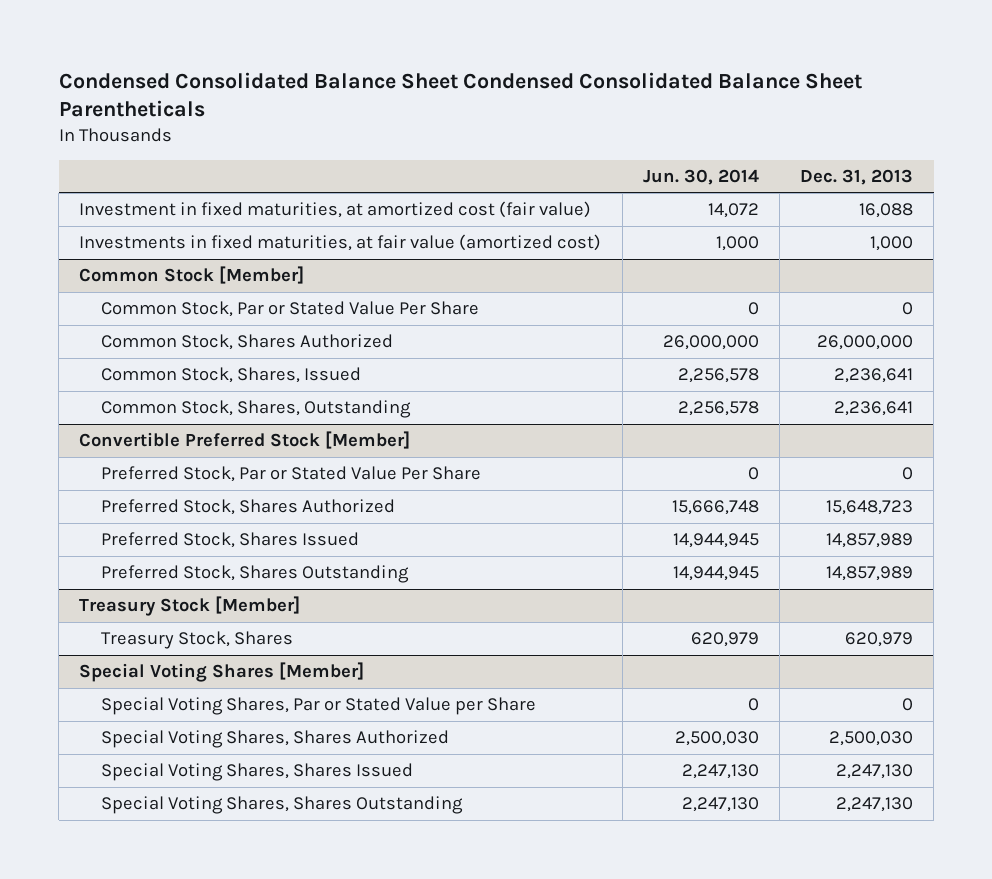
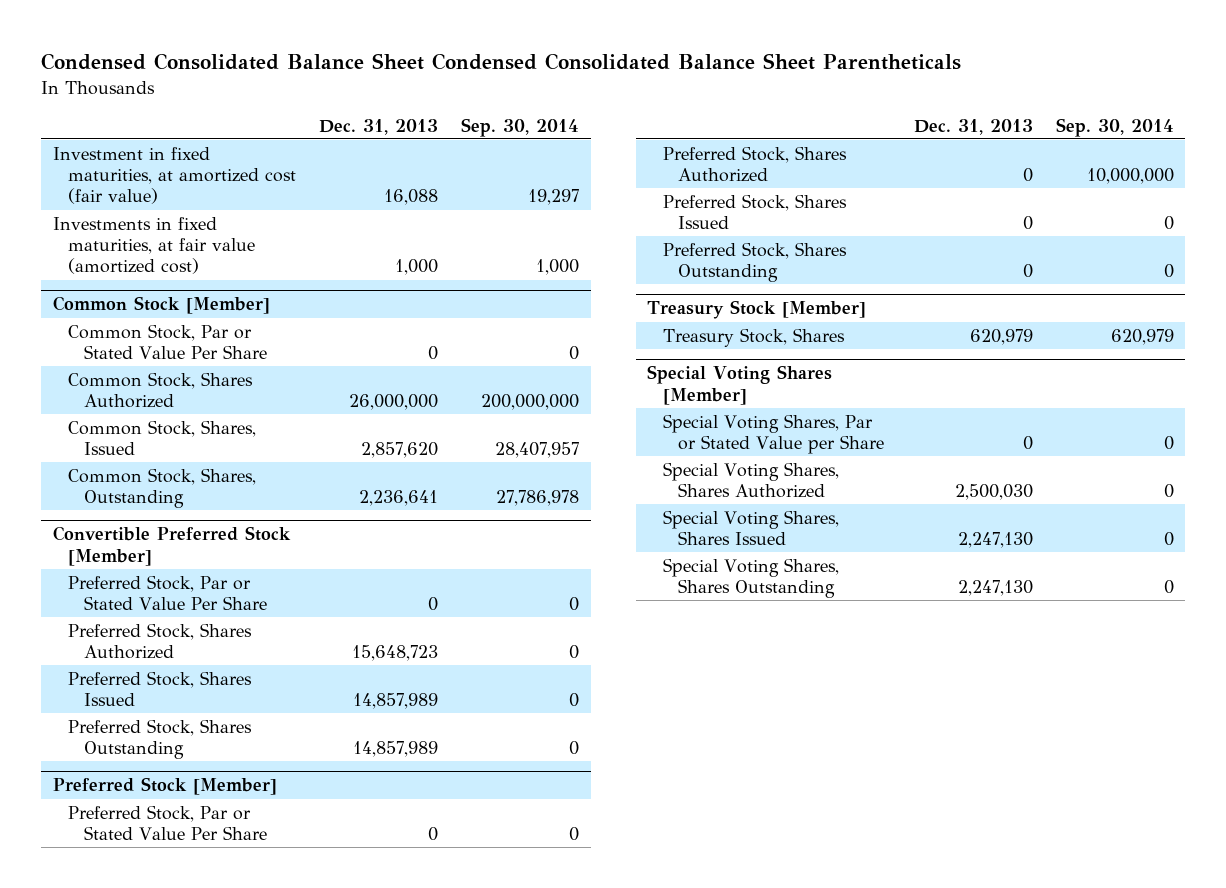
[642,168,759,185] Jun. 30, 2014 -> none
none -> [461,117,580,137] Sep. 30, 2014
[833,368,913,384] 2,236,641 -> [361,442,439,459] 2,857,620
none -> [52,777,277,796] Preferred Stock [Member]
none -> [68,804,267,841] Preferred Stock, Par or Stated Value Per Share
none -> [662,145,847,183] Preferred Stock, Shares Authorized
none -> [662,193,847,230] Preferred Stock, Shares Issued
none -> [662,241,847,283] Preferred Stock, Shares Outstanding

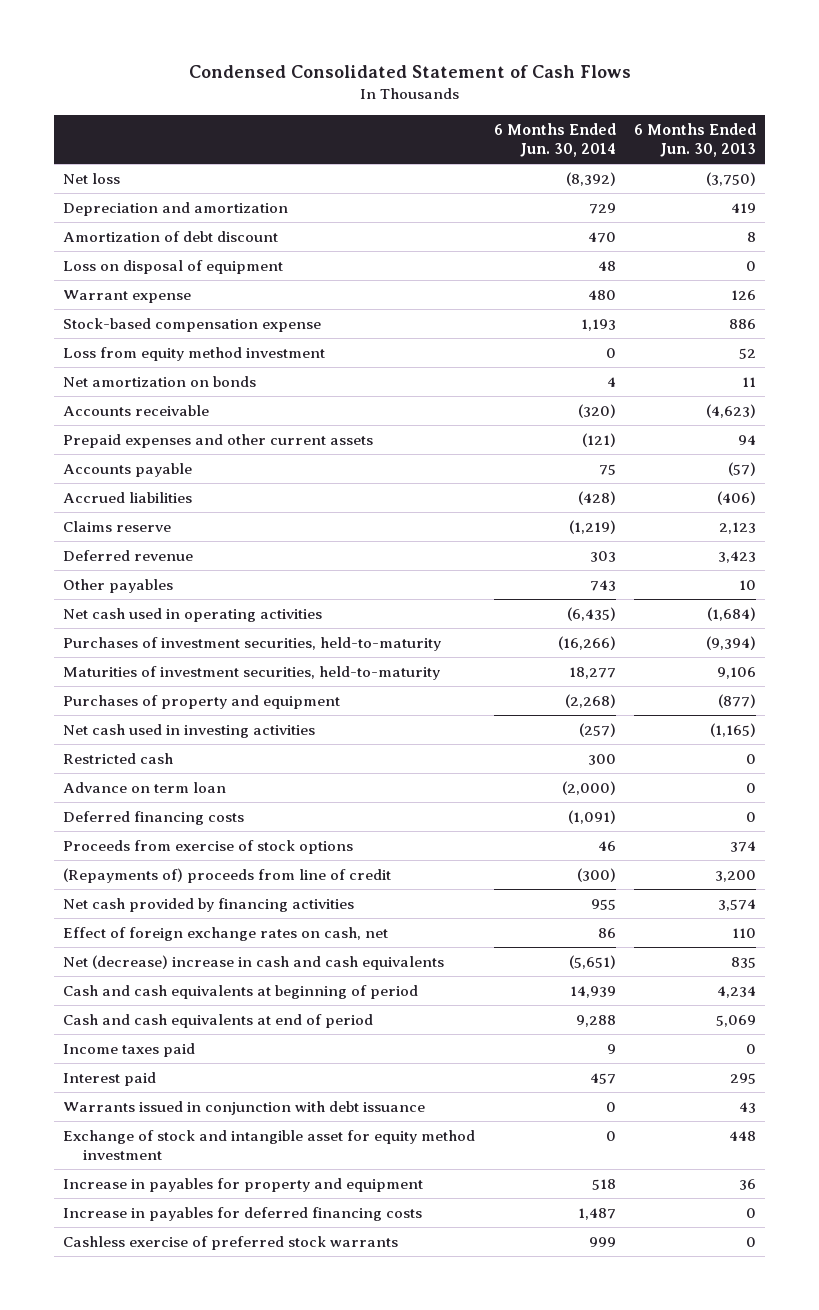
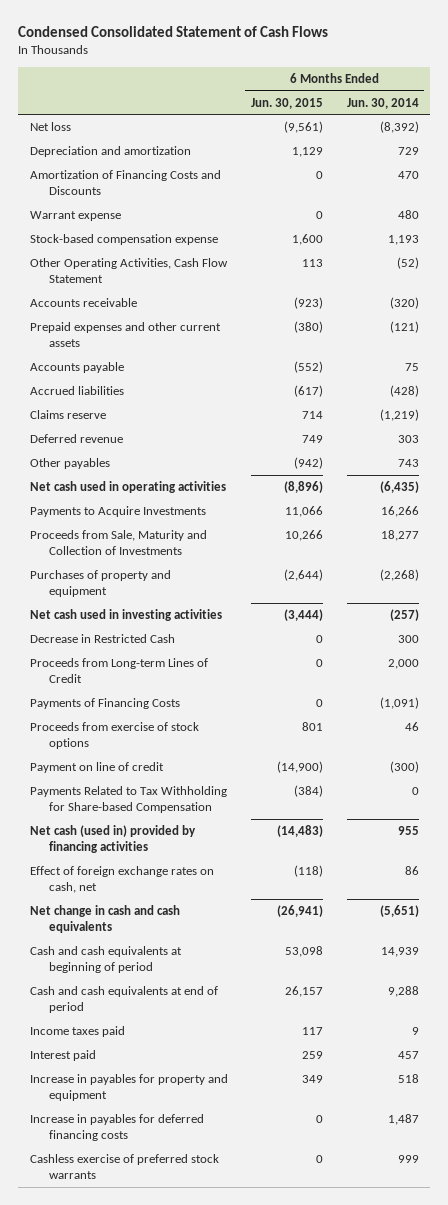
[634,122,757,158] 6 Months Ended Jun. 30, 2013 -> none
none -> [251,97,324,109] Jun. 30, 2015
[63,230,279,242] Amortization of debt discount -> none
[63,259,284,274] Loss on disposal of equipment -> none
none -> [29,169,221,195] Amortization of Financing Costs and Discounts
[63,346,326,361] Loss from equity method investment -> none
[63,375,257,387] Net amortization on bonds -> none
none -> [29,257,228,283] Other Operating Activities, Cash Flow Statement
[63,636,442,651] Purchases of investment securities, held-to-maturity -> none
none -> [29,505,206,517] Payments to Acquire Investments
[63,665,441,680] Maturities of investment securities, held-to-maturity -> [29,529,207,555] Proceeds from Sale, Maturity and Collection of Investments
[63,781,227,793] Advance on term loan -> none
[63,752,174,764] Restricted cash -> [29,633,175,643] Decrease in Restricted Cash
none -> [29,657,208,683] Proceeds from Long-term Lines of Credit
[63,810,245,825] Deferred financing costs -> [29,697,180,709] Payments of Financing Costs
[63,867,392,883] (Repayments of) proceeds from line of credit -> none
none -> [29,761,164,773] Payment on line of credit
none -> [29,785,227,813] Payments Related to Tax Withholding for Share-based Compensation
[63,897,355,912] Net cash provided by financing activities -> [29,824,196,853] Net cash (used in) provided by financing activities
[63,954,445,970] Net (decrease) increase in cash and cash equivalents -> [29,904,180,933] Net change in cash and cash equivalents
[63,1100,426,1115] Warrants issued in conjunction with debt issuance -> none
[63,1129,476,1161] Exchange of stock and intangible asset for equity method investment -> none

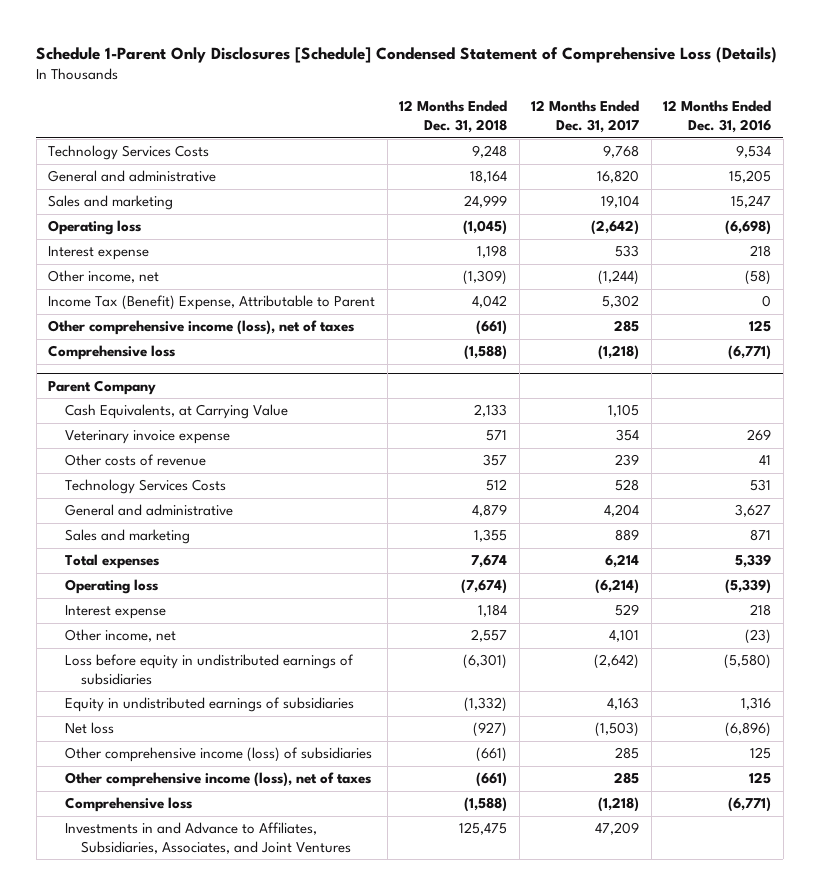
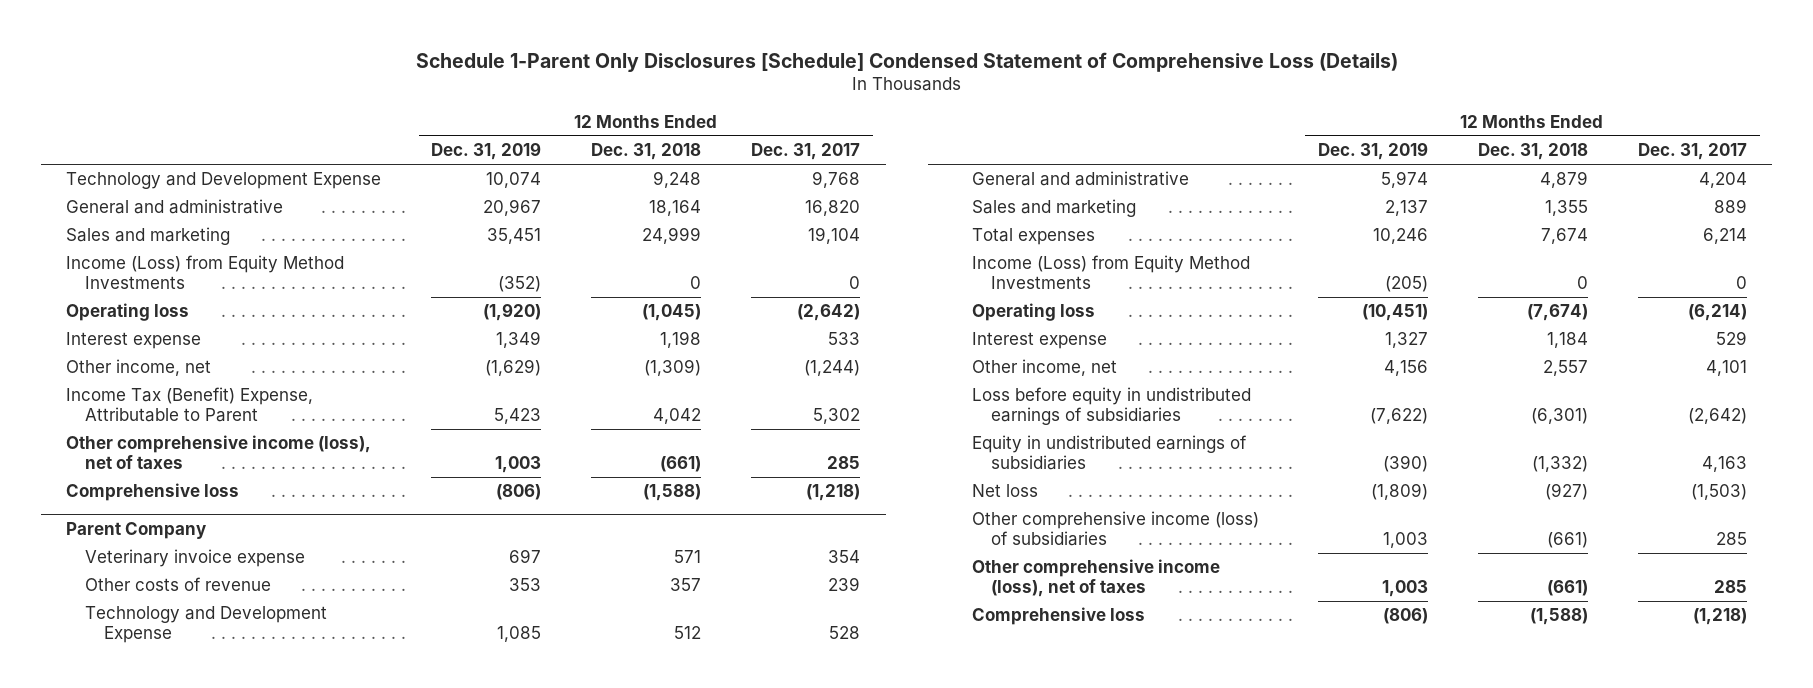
[663,100,772,134] 12 Months Ended Dec. 31, 2016 -> none
none -> [431,142,542,161] Dec. 31, 2019
[48,145,210,161] Technology Services Costs -> [66,172,382,190] Technology and Development Expense
none -> [66,255,345,290] Income (Loss) from Equity Method Investments
[64,404,288,420] Cash Equivalents, at Carrying Value -> none
[64,479,226,495] Technology Services Costs -> [85,606,328,644] Technology and Development Expense
none -> [971,255,1250,290] Income (Loss) from Equity Method Investments
[64,822,352,855] Investments in and Advance to Affiliates, Subsidiaries, Associates, and Joint Ventures -> none

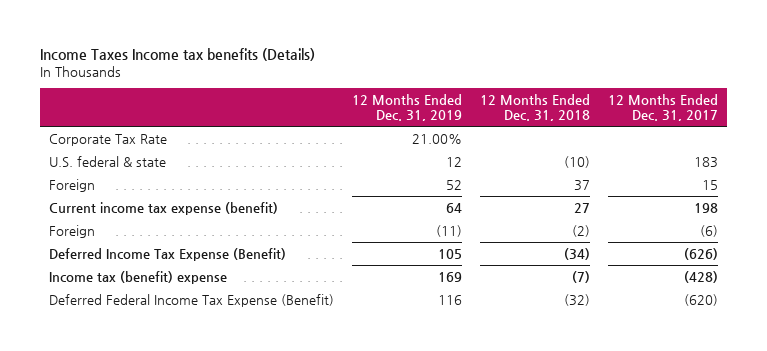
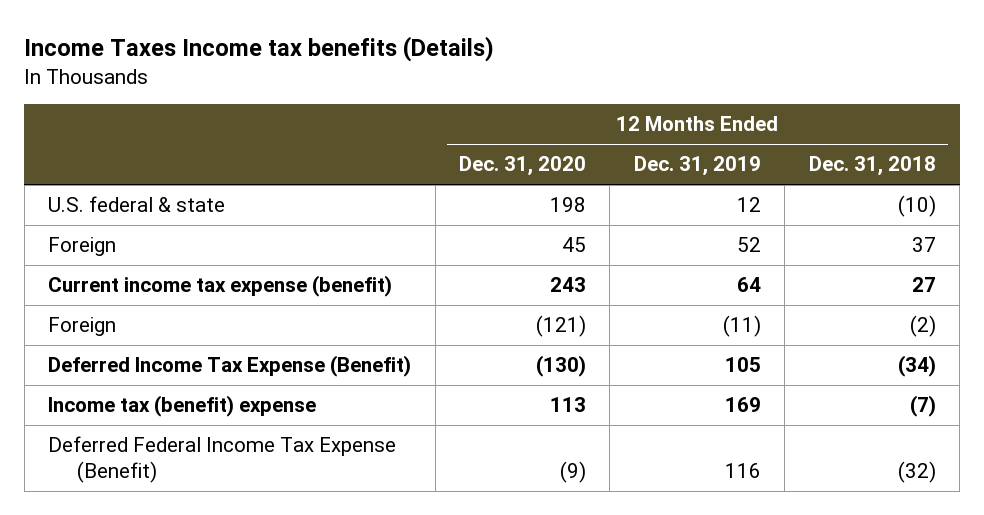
[608,93,719,122] 12 Months Ended Dec. 31, 2017 -> none
none -> [458,156,586,177] Dec. 31, 2020
[49,133,168,146] Corporate Tax Rate -> none

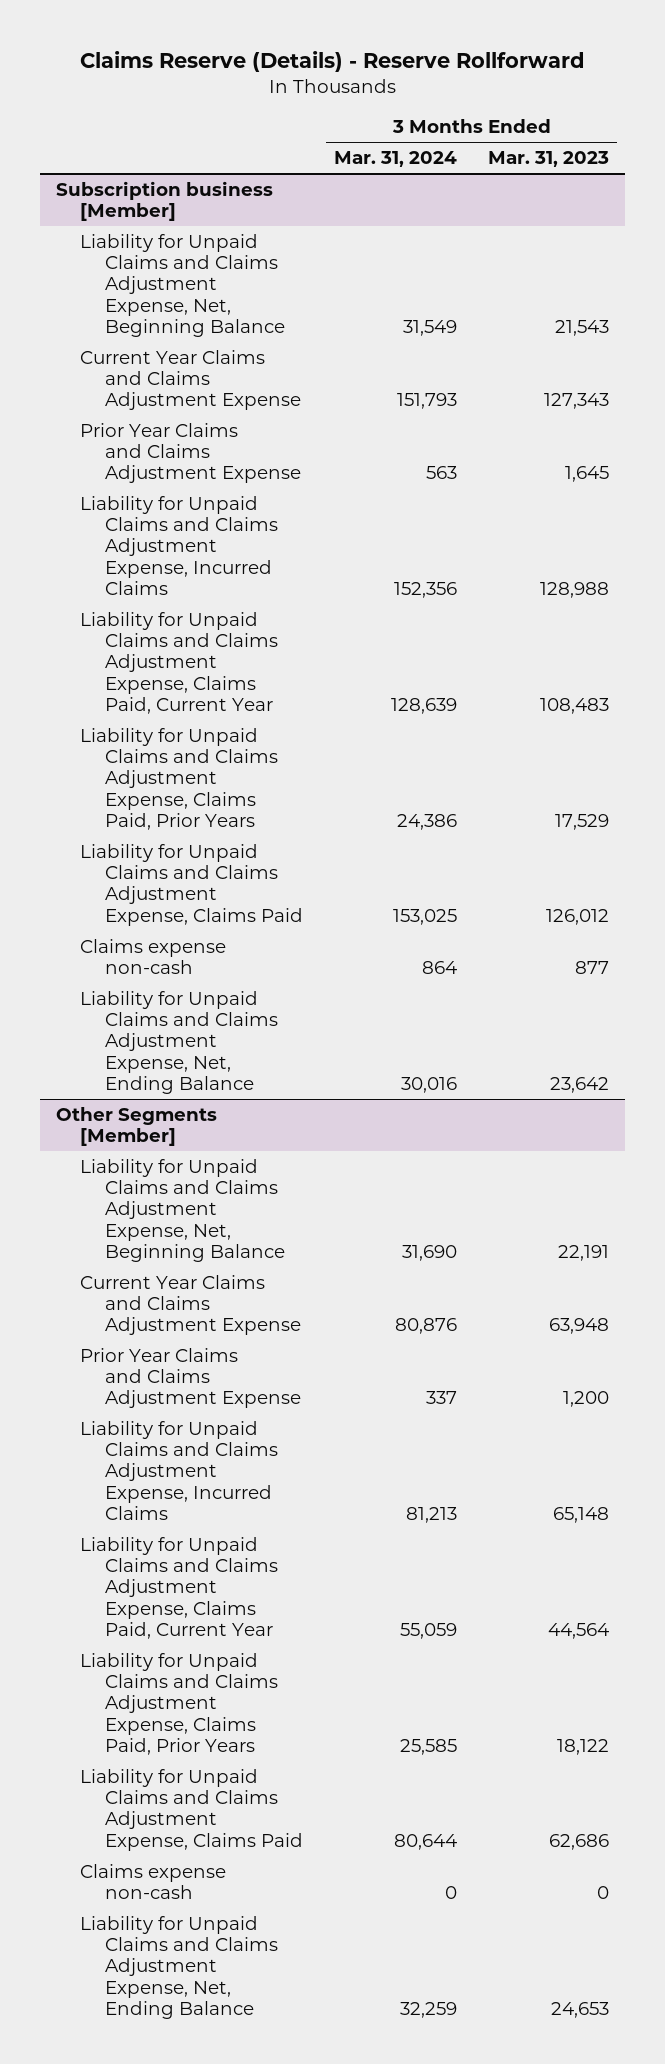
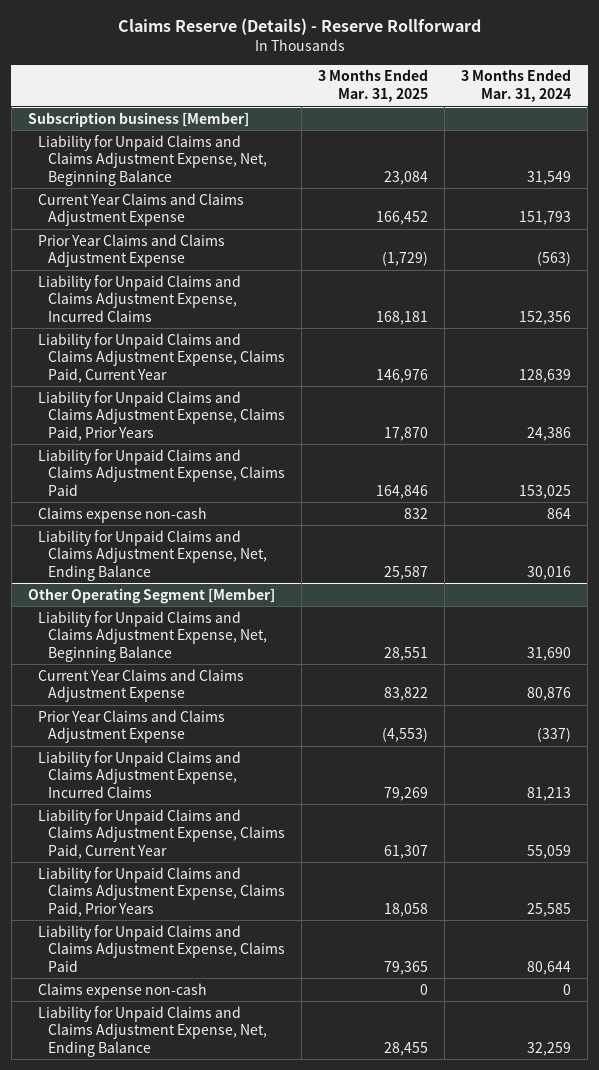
[488,151,610,168] Mar. 31, 2023 -> none
none -> [317,69,428,103] 3 Months Ended Mar. 31, 2025
[426,466,458,480] 563 -> [537,251,572,267] (563)
[55,1106,217,1147] Other Segments [Member] -> [27,587,275,604] Other Operating Segment [Member]
[426,1391,458,1405] 337 -> [537,727,572,743] (337)

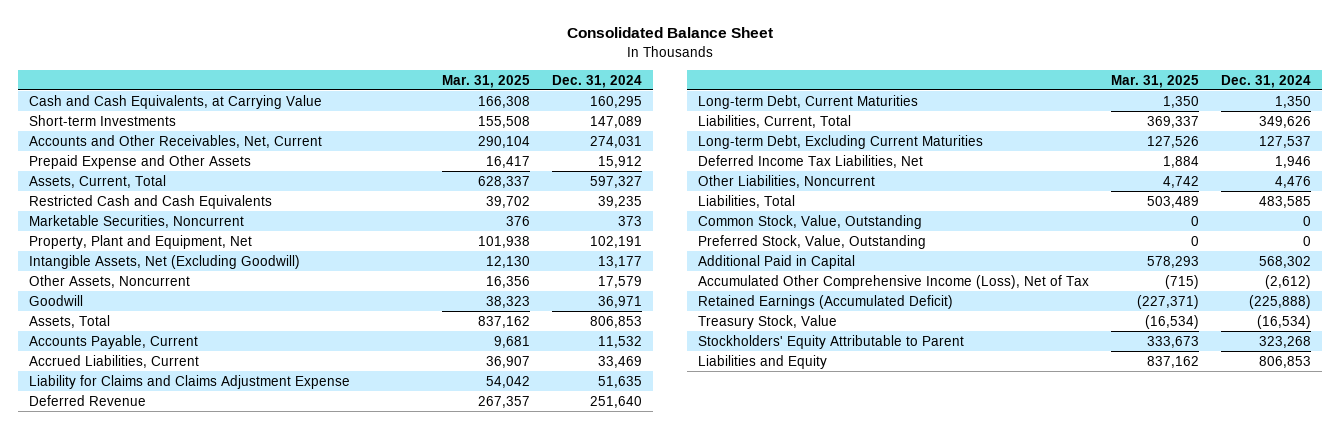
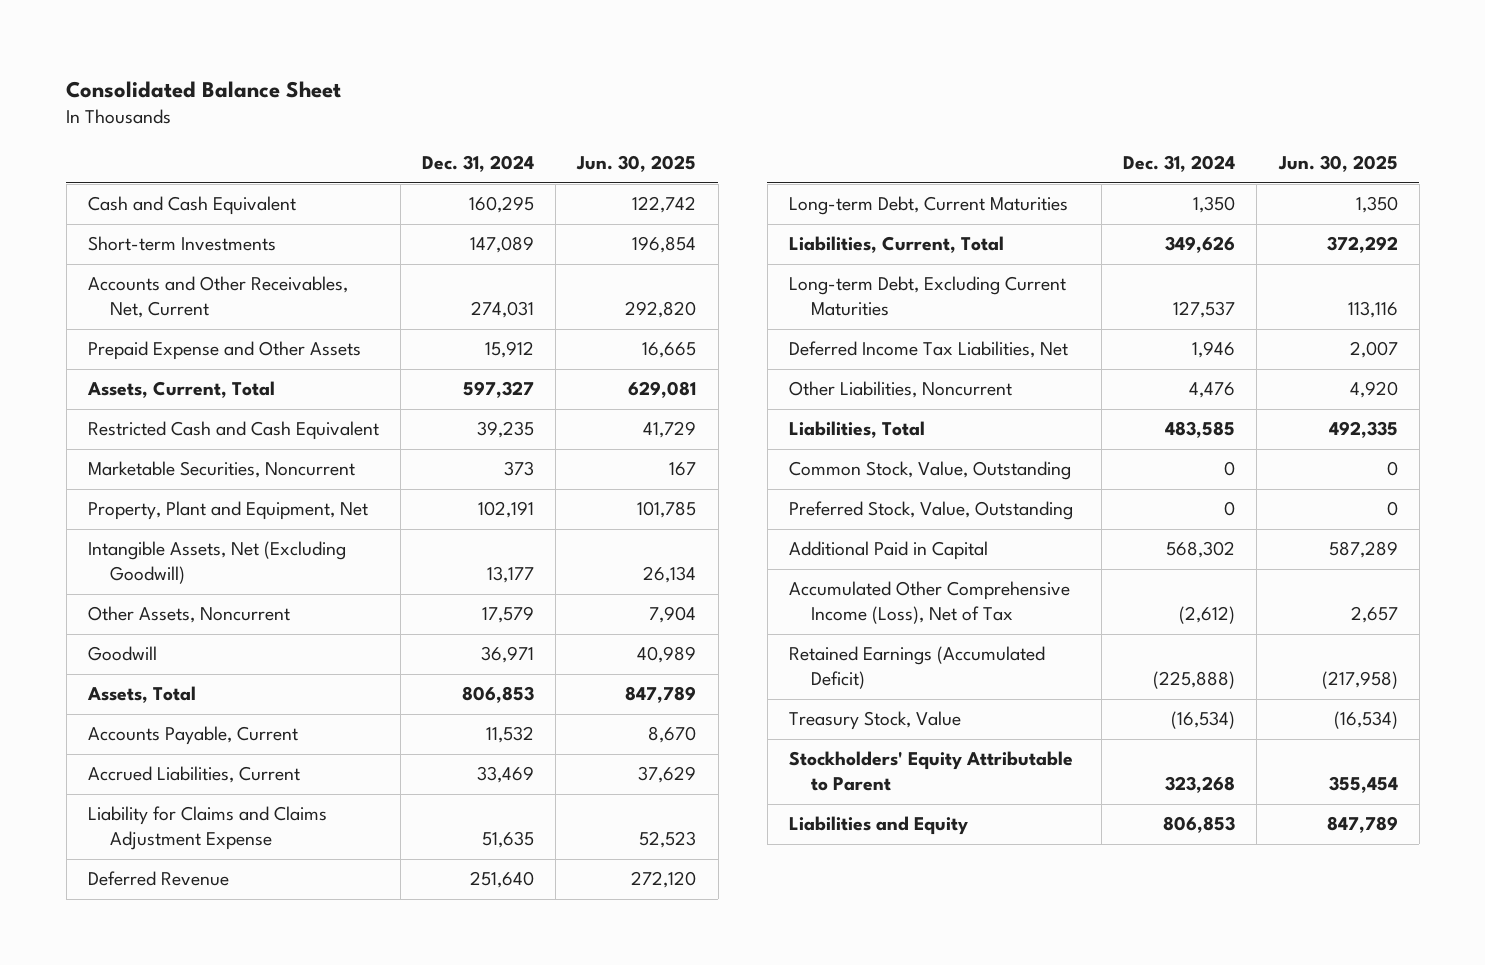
[441,74,530,88] Mar. 31, 2025 -> none
none -> [576,155,697,173] Jun. 30, 2025
[28,94,322,109] Cash and Cash Equivalents, at Carrying Value -> [87,196,296,216] Cash and Cash Equivalent
[28,194,272,209] Restricted Cash and Cash Equivalents -> [87,421,379,441] Restricted Cash and Cash Equivalent

